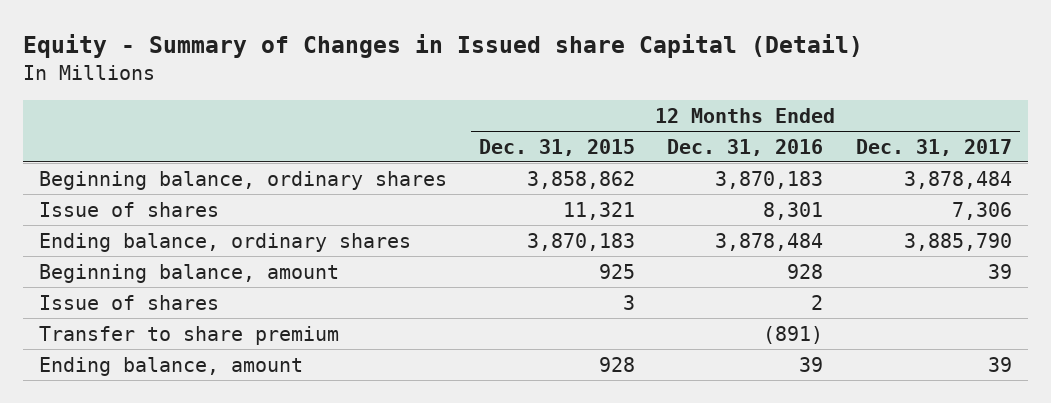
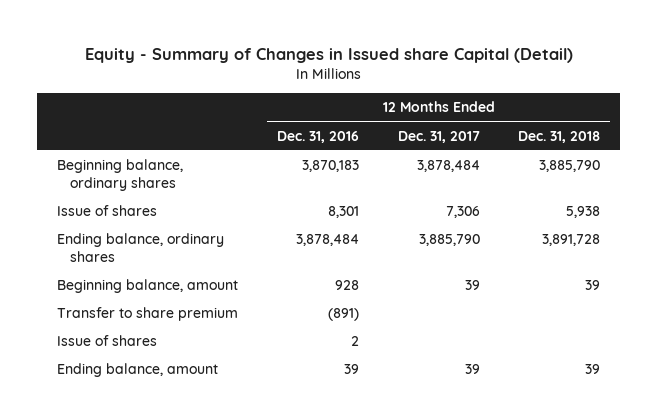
[479,138,636,156] Dec. 31, 2015 -> none
none -> [518,130,601,143] Dec. 31, 2018
[38,294,219,310] Issue of shares -> [56,335,157,347] Issue of shares

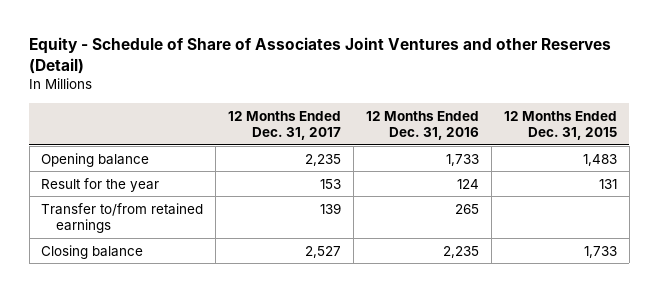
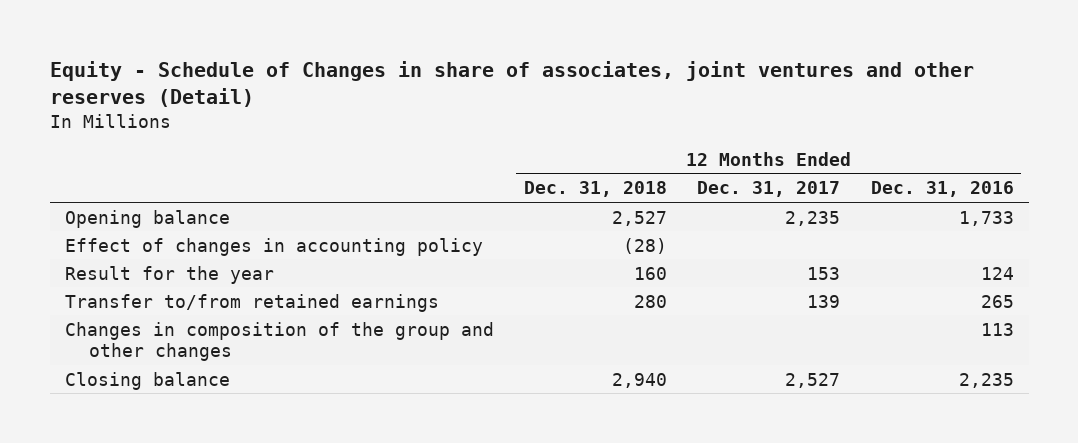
[29,37,612,75] Equity - Schedule of Share of Associates Joint Ventures and other Reserves (Detail) -> [49,60,974,108] Equity - Schedule of Changes in share of associates, joint ventures and other reserves (Detail)
[503,110,617,141] 12 Months Ended Dec. 31, 2015 -> none
none -> [524,181,668,198] Dec. 31, 2018
none -> [64,237,483,256] Effect of changes in accounting policy
none -> [64,321,494,362] Changes in composition of the group and other changes

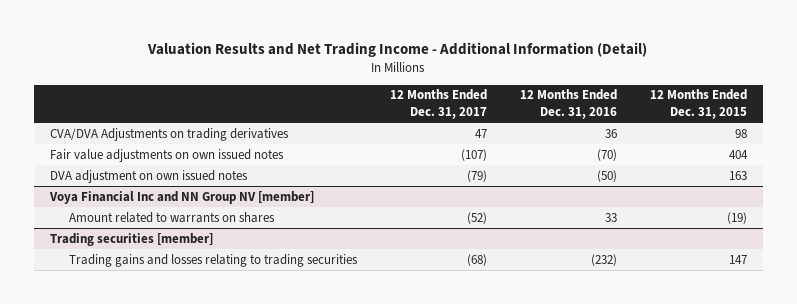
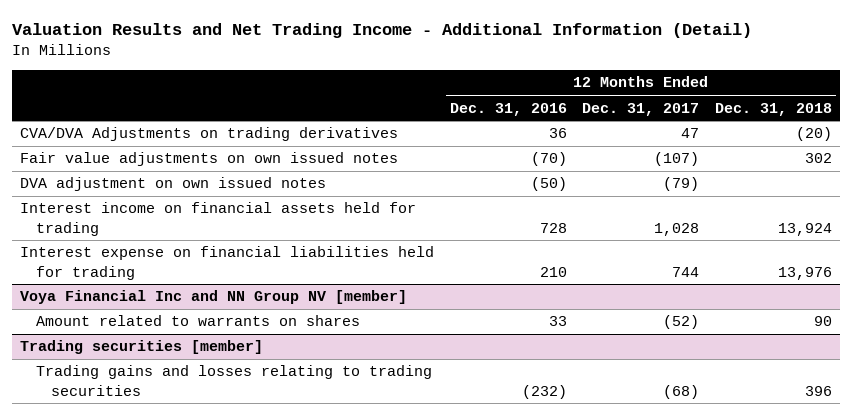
[649,89,747,120] 12 Months Ended Dec. 31, 2015 -> none
none -> [714,102,832,116] Dec. 31, 2018
none -> [19,202,416,236] Interest income on financial assets held for trading
none -> [19,246,434,280] Interest expense on financial liabilities held for trading

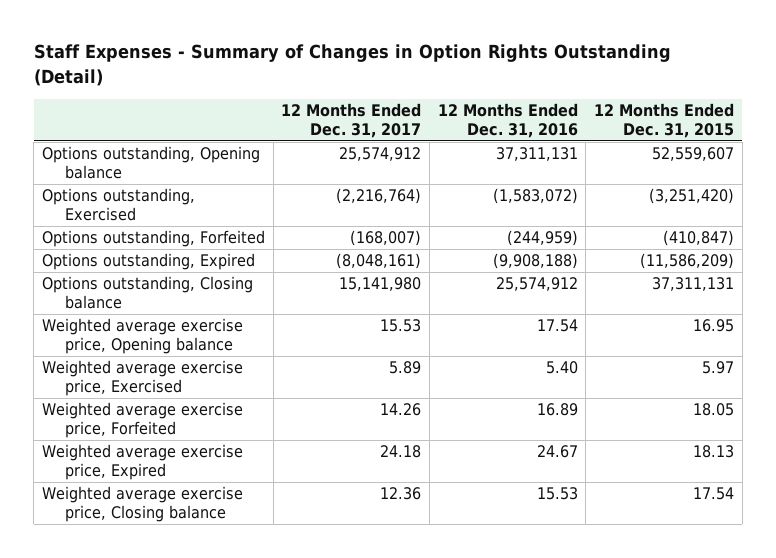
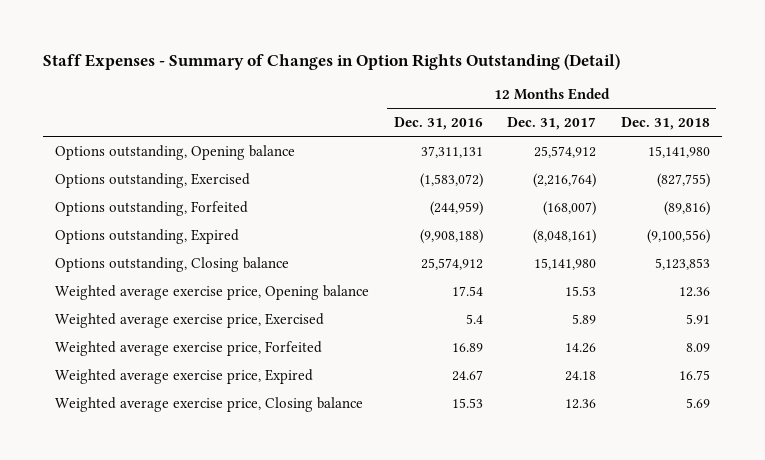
[593,102,734,138] 12 Months Ended Dec. 31, 2015 -> none
none -> [620,117,710,131] Dec. 31, 2018
[545,361,578,375] 5.40 -> [465,313,483,324] 5.4

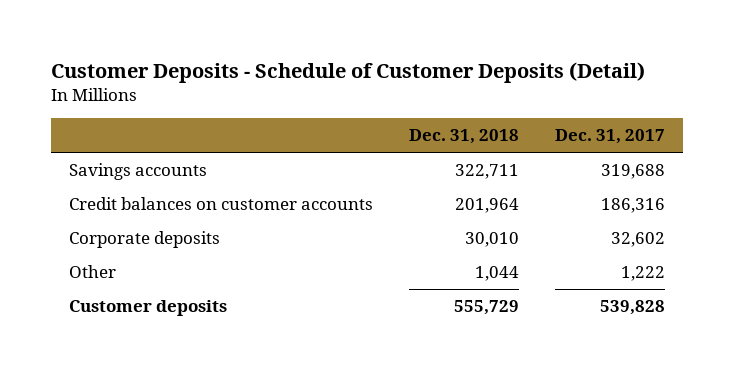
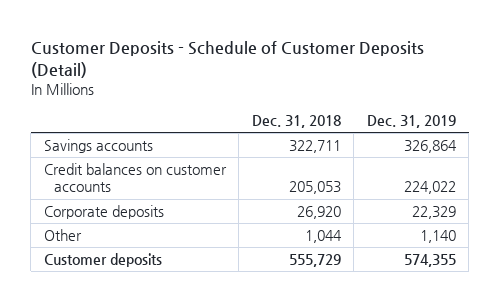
[555,129,666,145] Dec. 31, 2017 -> none
none -> [366,114,456,128] Dec. 31, 2019
[455,198,520,214] 201,964 -> [288,181,341,195] 205,053
[465,232,520,248] 30,010 -> [296,206,341,220] 26,920

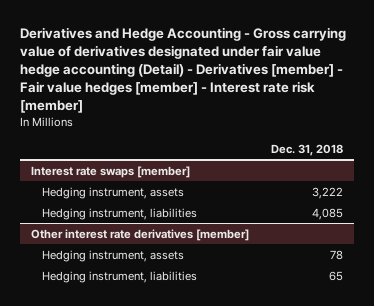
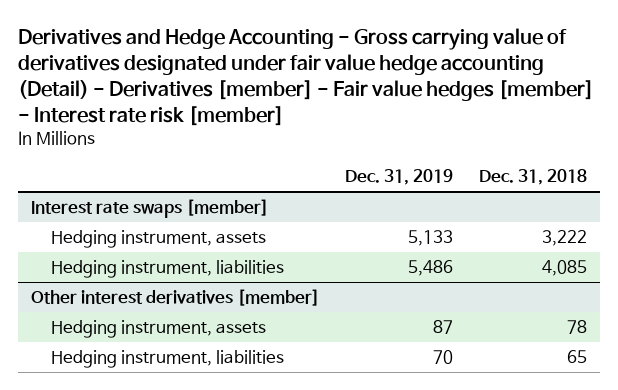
none -> [345,169,454,186] Dec. 31, 2019
[30,228,249,241] Other interest rate derivatives [member] -> [30,289,320,307] Other interest derivatives [member]

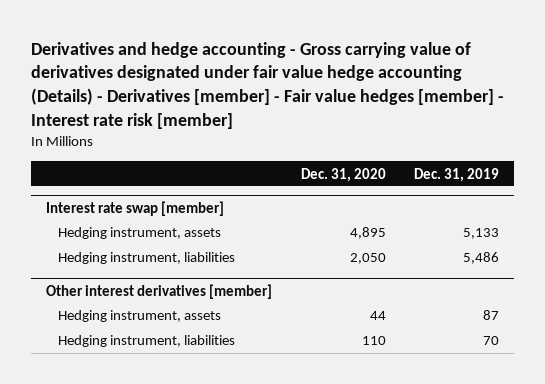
[17,27,594,126] Derivatives and Hedge Accounting - Gross carrying value of derivatives designated under fair value hedge accounting (Detail) - Derivatives [member] - Fair value hedges [member] - Interest rate risk [member] -> [31,41,505,129] Derivatives and hedge accounting - Gross carrying value of derivatives designated under fair value hedge accounting (Details) - Derivatives [member] - Fair value hedges [member] - Interest rate risk [member]
[479,169,588,186] Dec. 31, 2018 -> none
none -> [300,167,386,182] Dec. 31, 2020
[30,199,269,219] Interest rate swaps [member] -> [45,201,224,217] Interest rate swap [member]

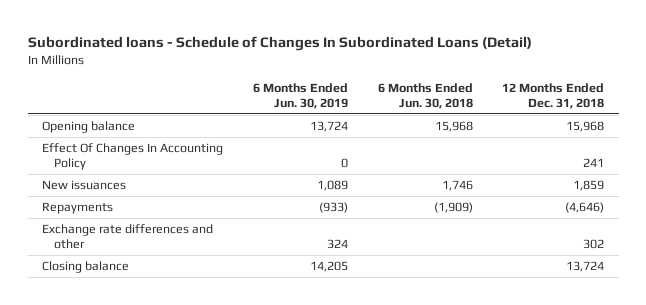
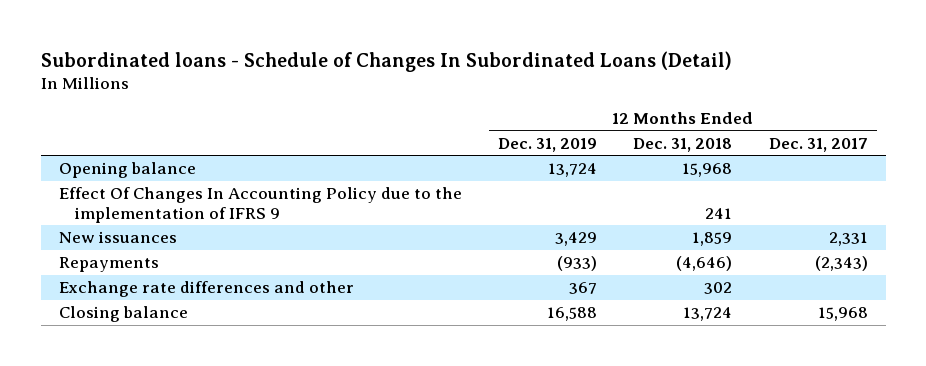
[252,82,348,109] 6 Months Ended Jun. 30, 2019 -> none
[377,82,473,109] 6 Months Ended Jun. 30, 2018 -> none
none -> [497,137,597,152] Dec. 31, 2019
none -> [768,137,868,152] Dec. 31, 2017
[42,143,224,171] Effect Of Changes In Accounting Policy -> [58,187,462,223] Effect Of Changes In Accounting Policy due to the implementation of IFRS 9

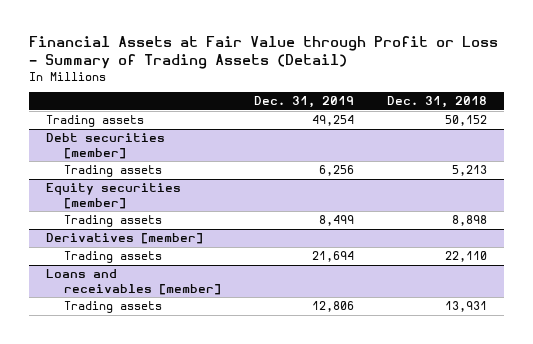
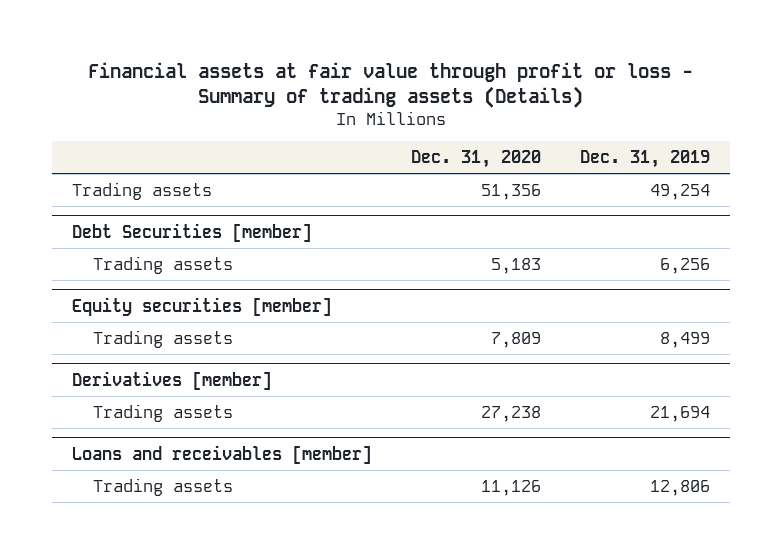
[28,35,498,69] Financial Assets at Fair Value through Profit or Loss - Summary of Trading Assets (Detail) -> [88,61,694,109] Financial assets at fair value through profit or loss - Summary of trading assets (Details)
[387,96,488,109] Dec. 31, 2018 -> none
none -> [411,150,542,169] Dec. 31, 2020
[45,133,165,159] Debt securities [member] -> [71,222,312,242] Debt Securities [member]

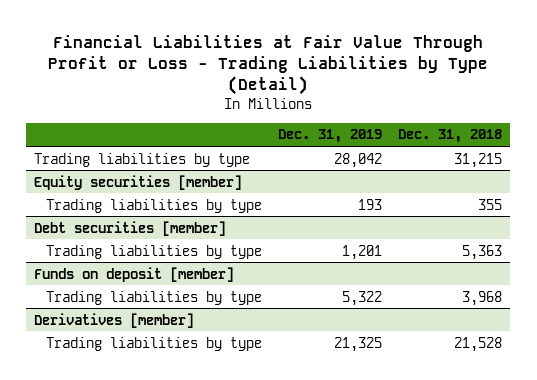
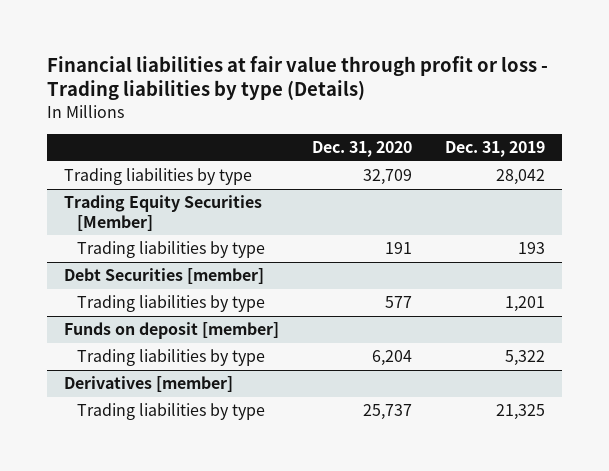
[48,34,489,96] Financial Liabilities at Fair Value Through Profit or Loss - Trading Liabilities by Type (Detail) -> [46,55,548,101] Financial liabilities at fair value through profit or loss - Trading liabilities by type (Details)
[398,129,503,144] Dec. 31, 2018 -> none
none -> [312,140,413,157] Dec. 31, 2020
[34,174,243,190] Equity securities [member] -> [63,195,262,231] Trading Equity Securities [Member]
[34,220,227,236] Debt securities [member] -> [63,268,264,285] Debt Securities [member]

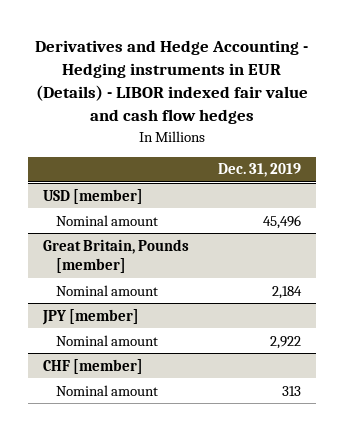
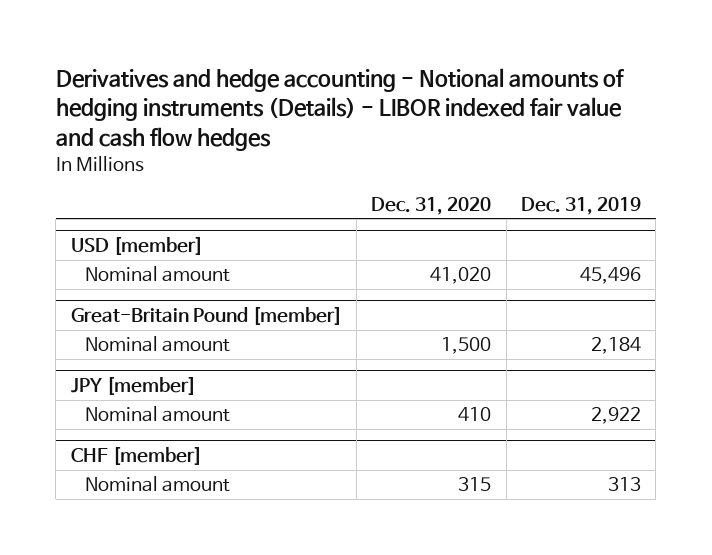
[35,39,309,125] Derivatives and Hedge Accounting - Hedging instruments in EUR (Details) - LIBOR indexed fair value and cash flow hedges -> [55,67,625,151] Derivatives and hedge accounting - Notional amounts of hedging instruments (Details) - LIBOR indexed fair value and cash flow hedges
none -> [371,197,492,216] Dec. 31, 2020
[42,238,189,274] Great Britain, Pounds [member] -> [70,306,342,326] Great-Britain Pound [member]

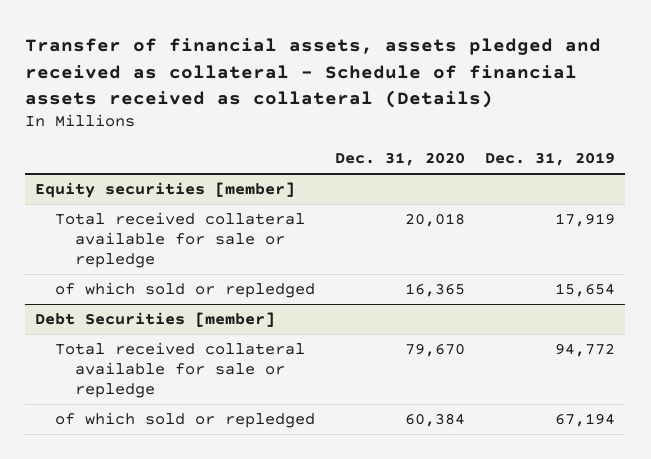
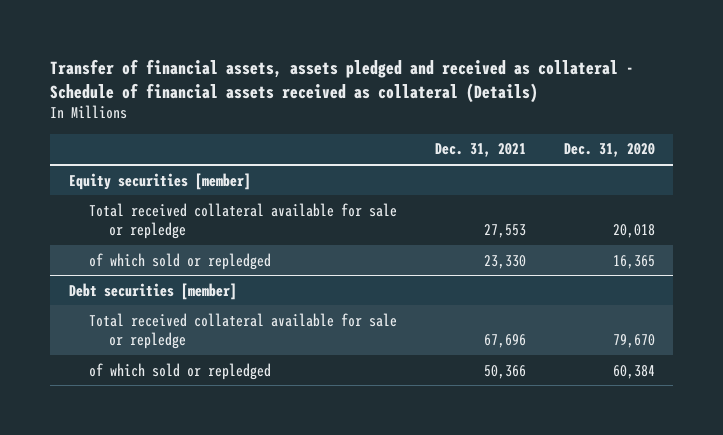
[485,152,616,167] Dec. 31, 2019 -> none
none -> [434,143,526,158] Dec. 31, 2021
[35,312,276,328] Debt Securities [member] -> [68,282,237,300] Debt securities [member]

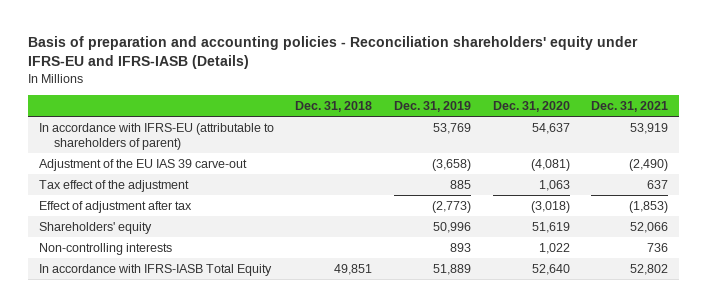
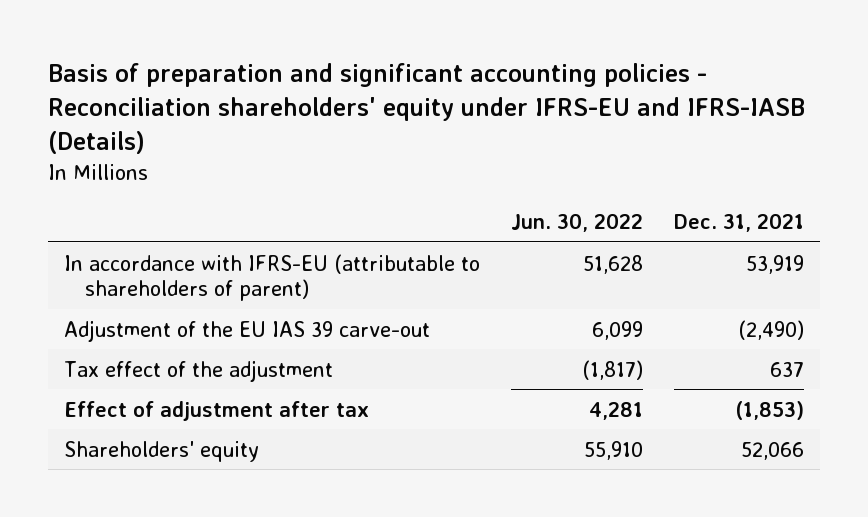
[27,36,638,70] Basis of preparation and accounting policies - Reconciliation shareholders' equity under IFRS-EU and IFRS-IASB (Details) -> [48,63,806,155] Basis of preparation and significant accounting policies - Reconciliation shareholders' equity under IFRS-EU and IFRS-IASB (Details)
[295,101,373,113] Dec. 31, 2018 -> none
[393,101,471,113] Dec. 31, 2019 -> none
[492,101,570,113] Dec. 31, 2020 -> none
none -> [510,213,643,233] Jun. 30, 2022
[38,242,172,255] Non-controlling interests -> none
[38,263,272,276] In accordance with IFRS-IASB Total Equity -> none

